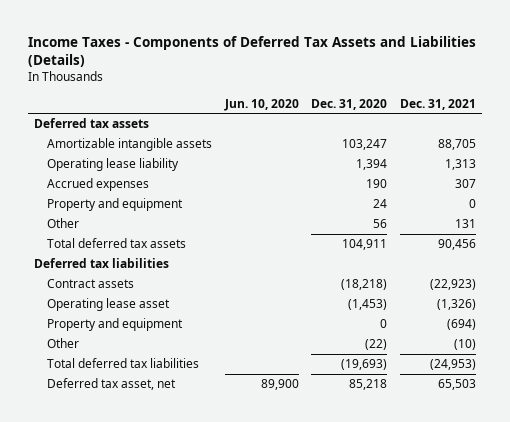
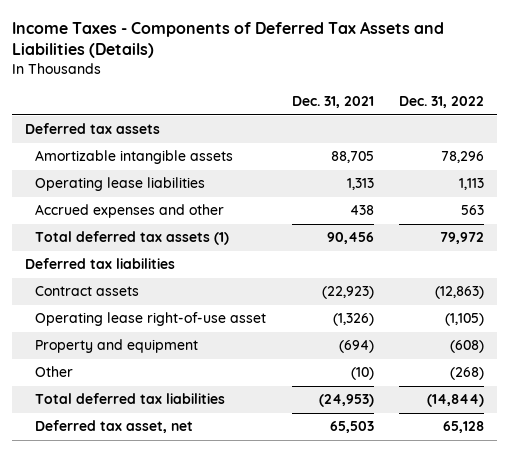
[223,98,299,111] Jun. 10, 2020 -> none
[311,98,388,110] Dec. 31, 2020 -> none
none -> [398,96,484,109] Dec. 31, 2022
[47,178,150,192] Accrued expenses -> none
[47,198,184,212] Property and equipment -> none
[47,158,180,172] Operating lease liability -> [35,177,206,192] Operating lease liabilities
[47,218,80,229] Other -> [35,204,225,219] Accrued expenses and other
[454,219,476,229] 131 -> [349,205,374,216] 438
[47,238,187,249] Total deferred tax assets -> [35,231,230,246] Total deferred tax assets (1)
[47,298,171,312] Operating lease asset -> [35,312,267,327] Operating lease right-of-use asset

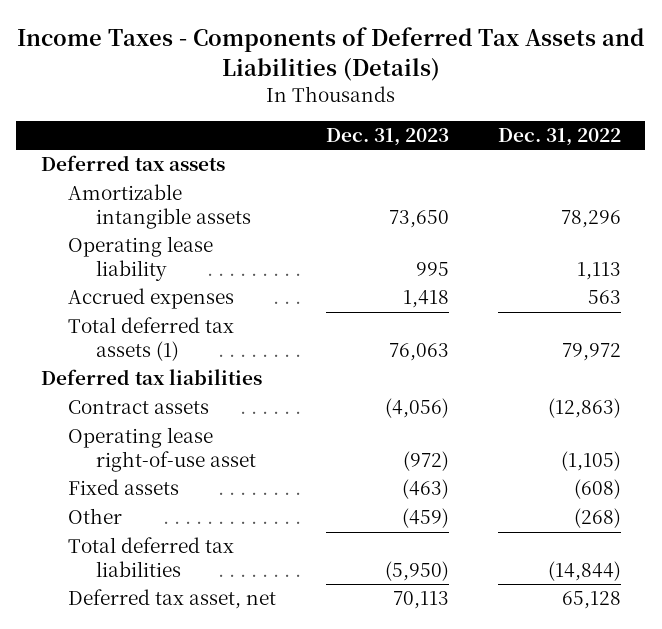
[291,96,374,109] Dec. 31, 2021 -> none
none -> [325,128,449,147] Dec. 31, 2023
[35,177,206,192] Operating lease liabilities -> [68,236,214,281] Operating lease liability
[35,204,225,219] Accrued expenses and other -> [68,288,235,310] Accrued expenses
[35,339,199,354] Property and equipment -> [68,479,180,496] Fixed assets

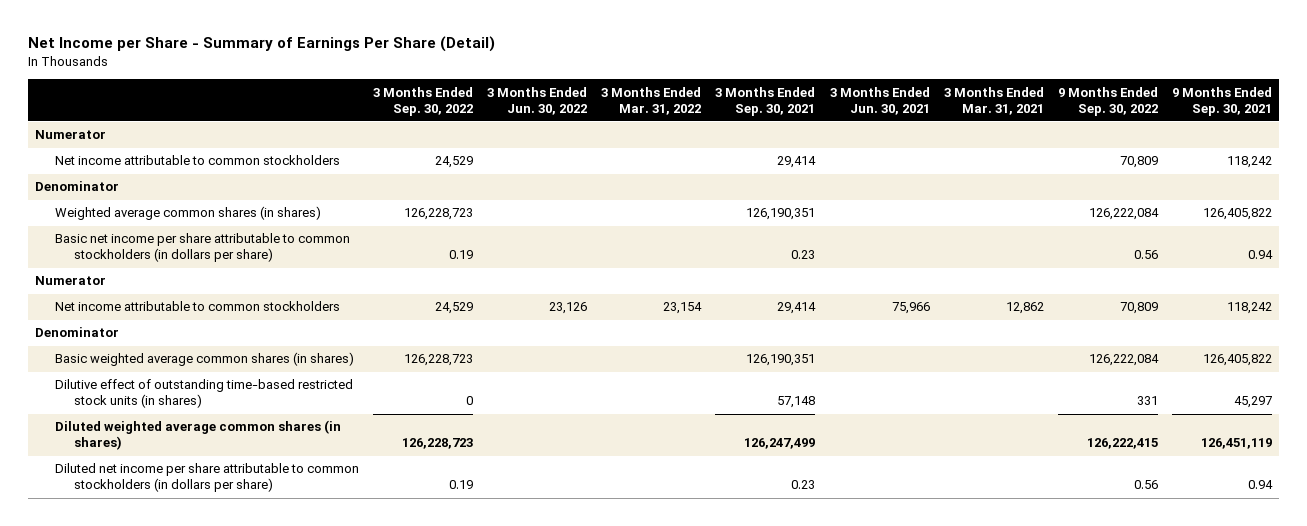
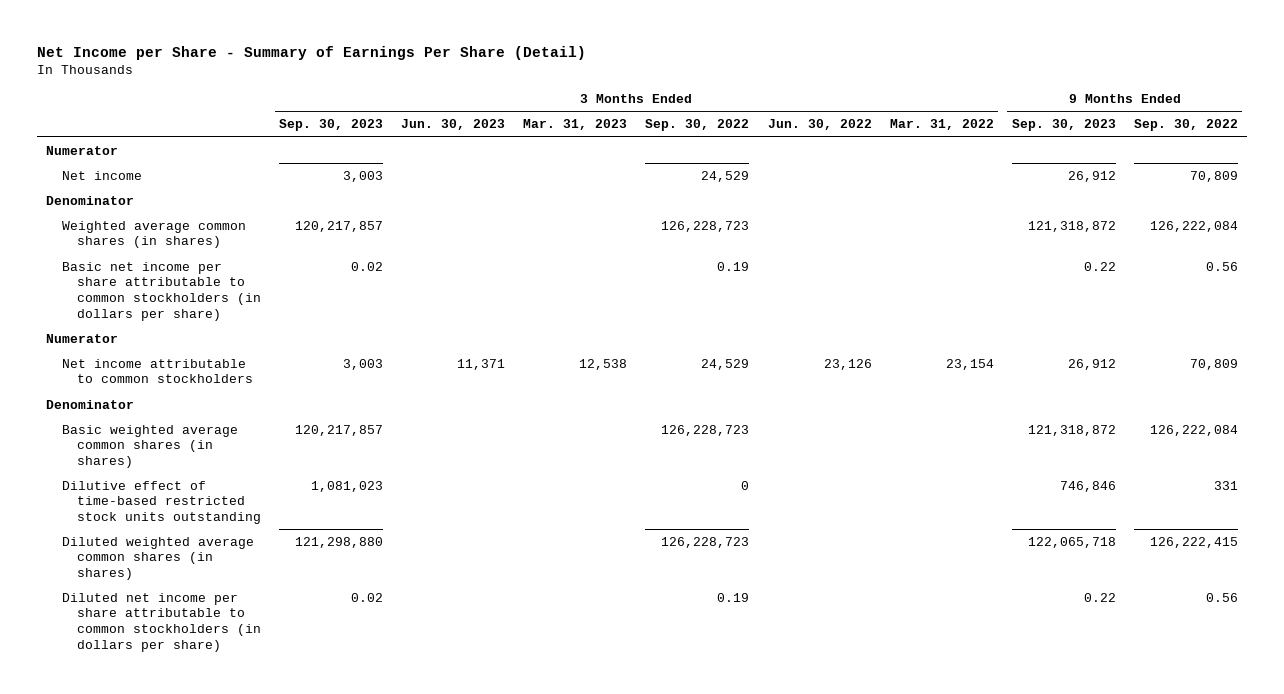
[715,86,816,116] 3 Months Ended Sep. 30, 2021 -> none
[829,86,930,115] 3 Months Ended Jun. 30, 2021 -> none
[943,86,1044,115] 3 Months Ended Mar. 31, 2021 -> none
[1172,86,1273,116] 9 Months Ended Sep. 30, 2021 -> none
none -> [279,119,384,132] Sep. 30, 2023
none -> [401,119,506,131] Jun. 30, 2023
none -> [523,119,628,131] Mar. 31, 2023
none -> [1011,119,1116,132] Sep. 30, 2023
[54,155,340,166] Net income attributable to common stockholders -> [61,170,142,180] Net income
[54,379,353,409] Dilutive effect of outstanding time-based restricted stock units (in shares) -> [61,480,262,525] Dilutive effect of time-based restricted stock units outstanding

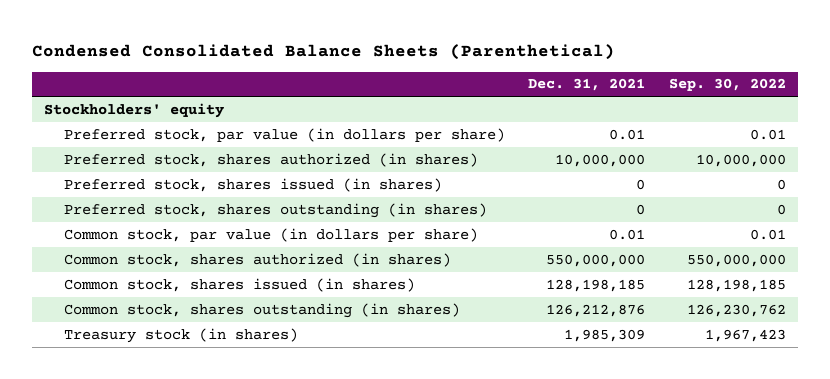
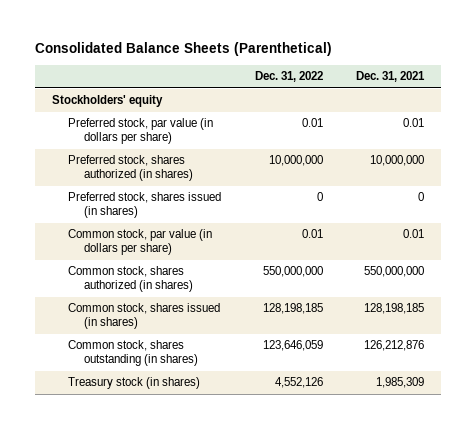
[32,44,616,61] Condensed Consolidated Balance Sheets (Parenthetical) -> [35,42,333,57] Consolidated Balance Sheets (Parenthetical)
[668,78,786,92] Sep. 30, 2022 -> none
none -> [254,71,323,83] Dec. 31, 2022
[63,202,487,218] Preferred stock, shares outstanding (in shares) -> none

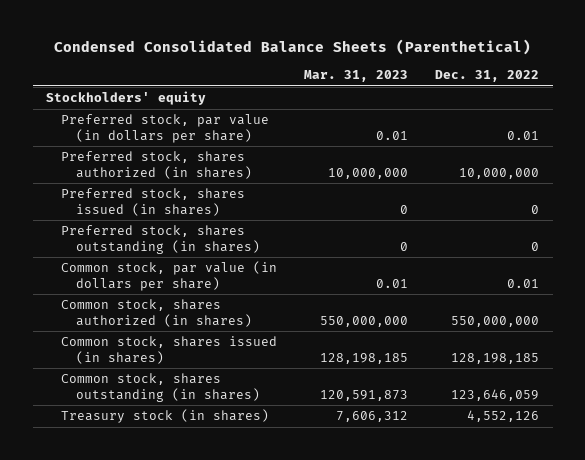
[35,42,333,57] Consolidated Balance Sheets (Parenthetical) -> [53,38,531,55] Condensed Consolidated Balance Sheets (Parenthetical)
[356,71,426,83] Dec. 31, 2021 -> none
none -> [304,70,409,83] Mar. 31, 2023
none -> [60,225,260,254] Preferred stock, shares outstanding (in shares)

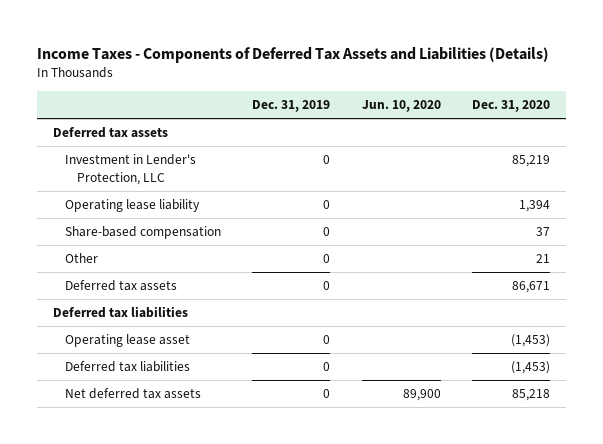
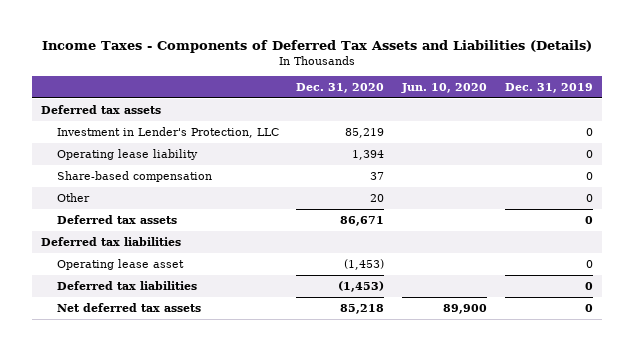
[536,254,551,264] 21 -> [370,193,385,202] 20

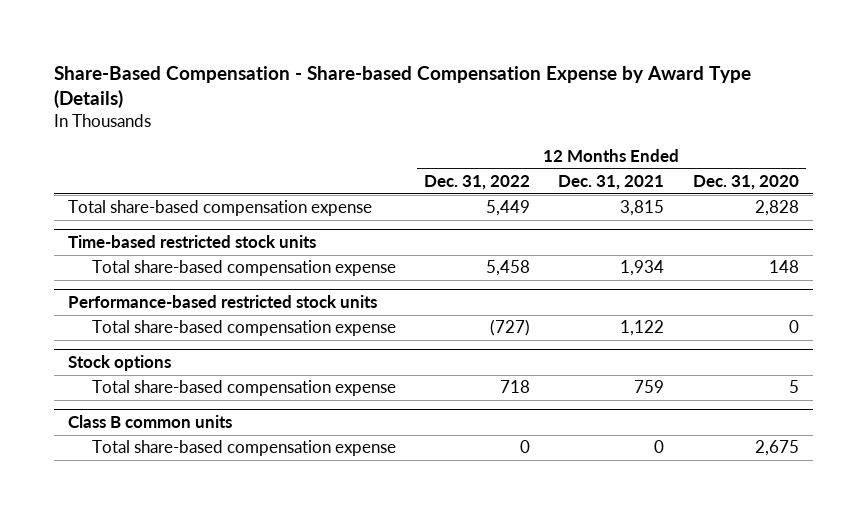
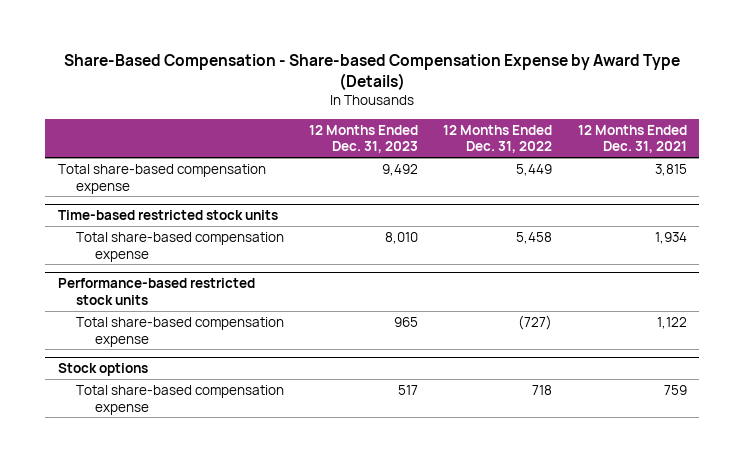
[692,175,799,191] Dec. 31, 2020 -> none
none -> [309,124,419,154] 12 Months Ended Dec. 31, 2023
[68,415,233,429] Class B common units -> none
[91,440,396,457] Total share-based compensation expense -> none

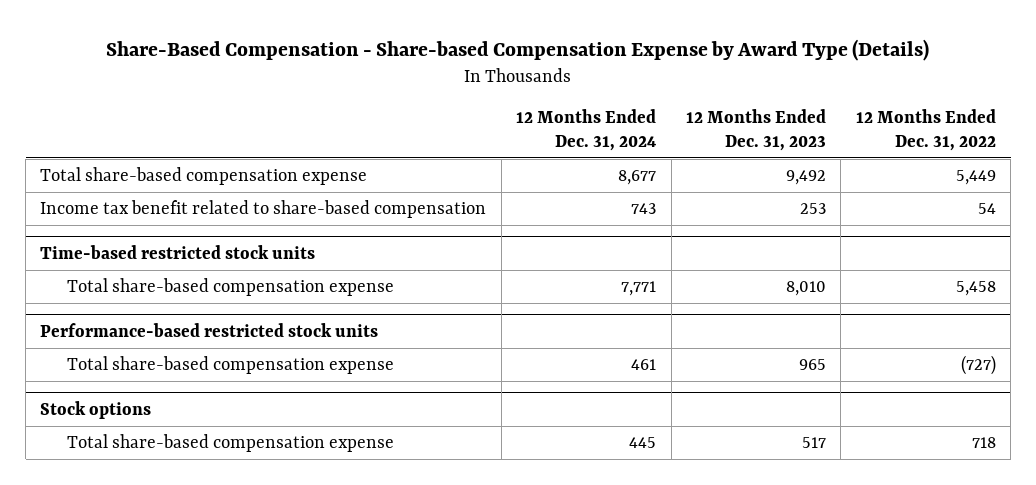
[577,124,687,154] 12 Months Ended Dec. 31, 2021 -> none
none -> [516,109,657,151] 12 Months Ended Dec. 31, 2024
none -> [40,200,487,219] Income tax benefit related to share-based compensation

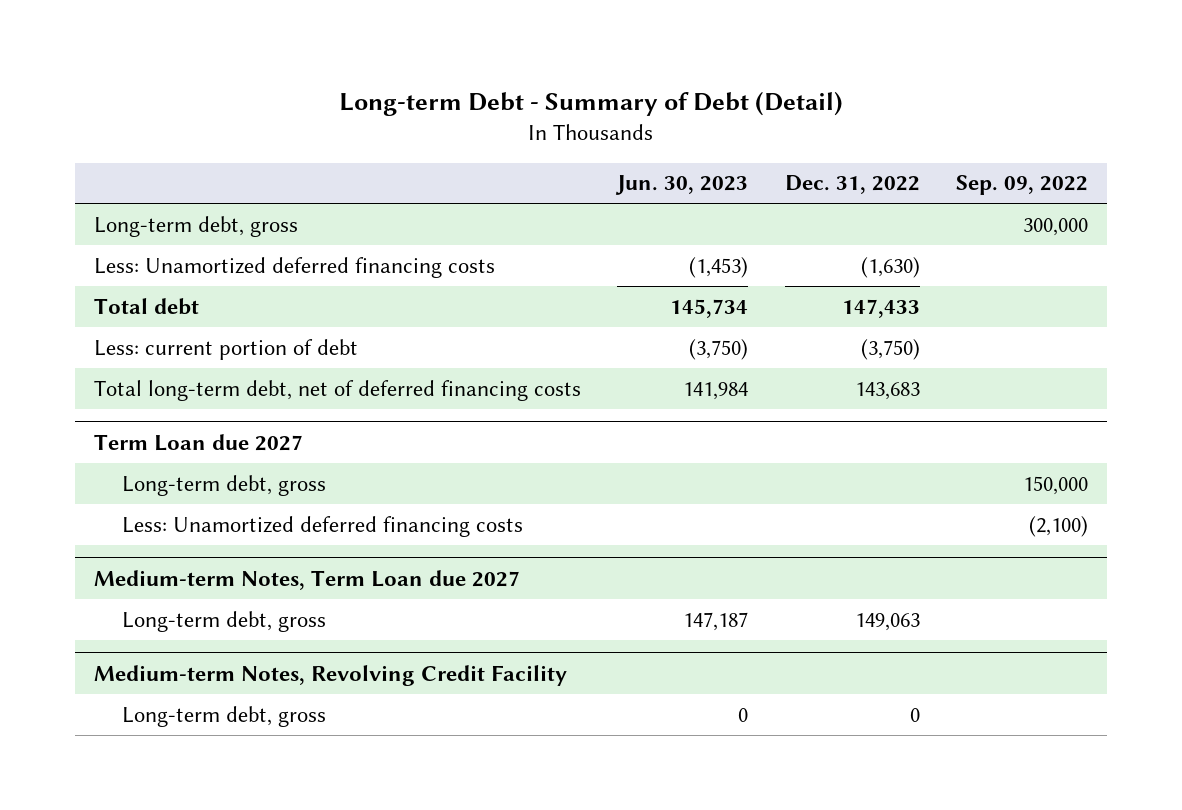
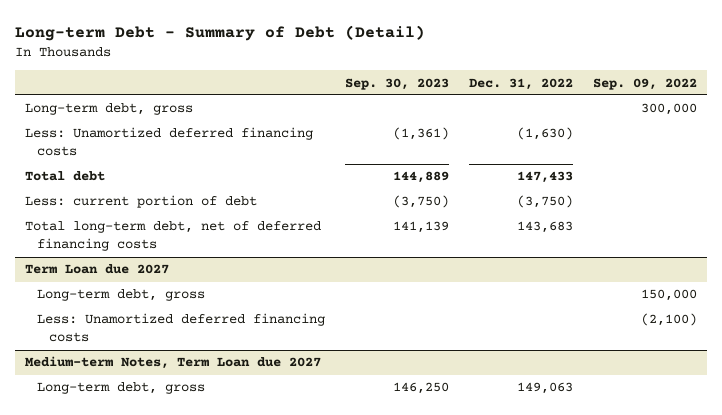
[615,175,749,196] Jun. 30, 2023 -> none
none -> [344,77,449,90] Sep. 30, 2023
[93,664,567,686] Medium-term Notes, Revolving Credit Facility -> none
[121,705,326,727] Long-term debt, gross -> none

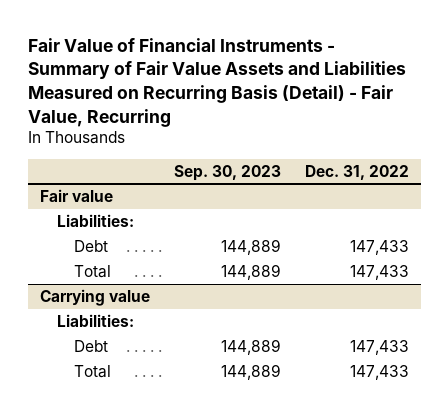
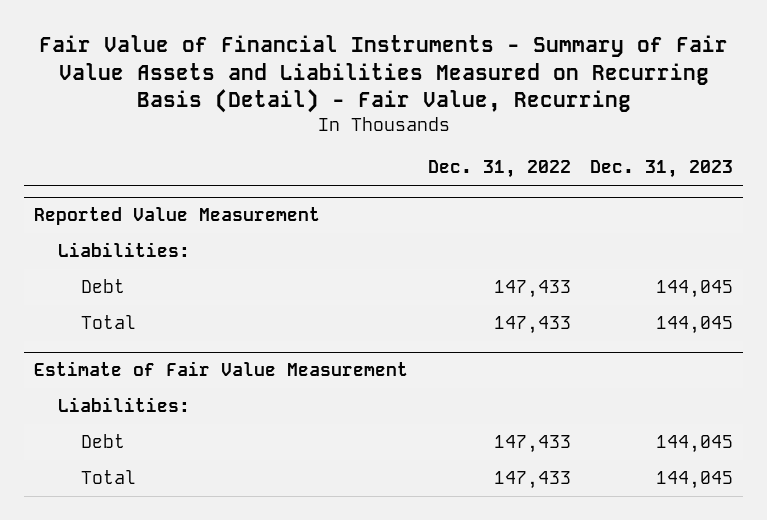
[173,164,281,181] Sep. 30, 2023 -> none
none -> [590,160,734,179] Dec. 31, 2023
[39,188,113,202] Fair value -> [34,207,321,226] Reported Value Measurement
[39,288,150,306] Carrying value -> [34,361,409,377] Estimate of Fair Value Measurement

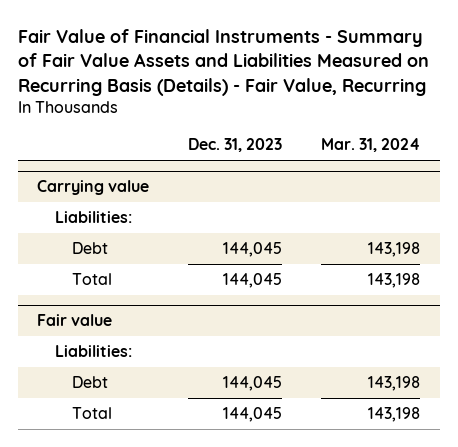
[38,35,728,114] Fair Value of Financial Instruments - Summary of Fair Value Assets and Liabilities Measured on Recurring Basis (Detail) - Fair Value, Recurring -> [17,28,429,96] Fair Value of Financial Instruments - Summary of Fair Value Assets and Liabilities Measured on Recurring Basis (Details) - Fair Value, Recurring
[427,160,571,179] Dec. 31, 2022 -> none
none -> [321,138,421,153] Mar. 31, 2024
[34,207,321,226] Reported Value Measurement -> [37,180,150,196] Carrying value
[34,361,409,377] Estimate of Fair Value Measurement -> [37,314,113,327] Fair value

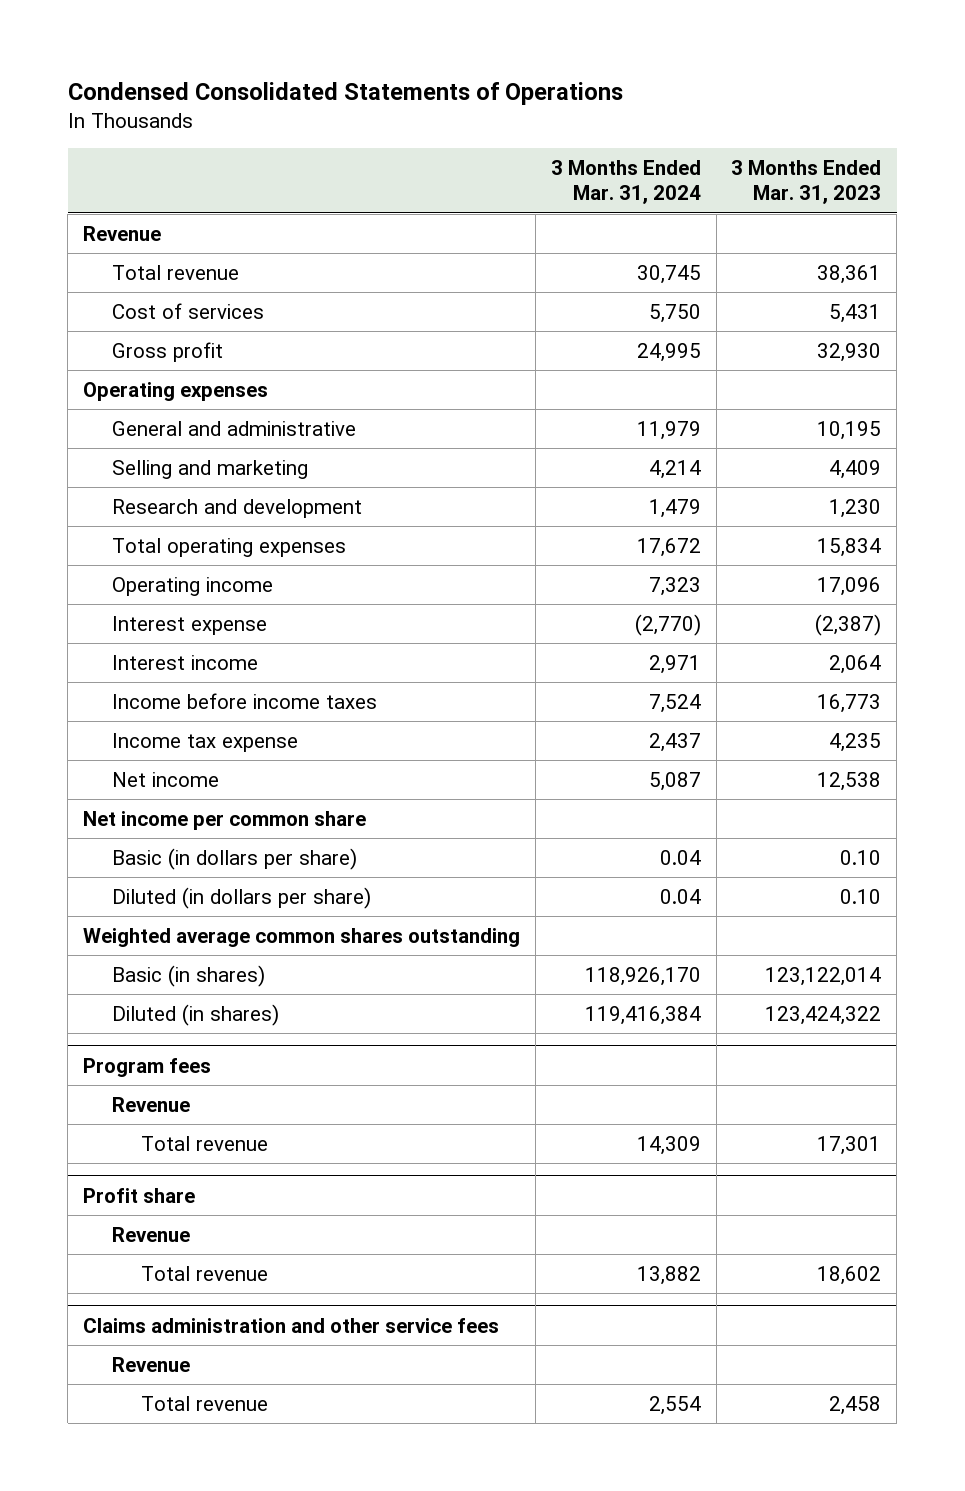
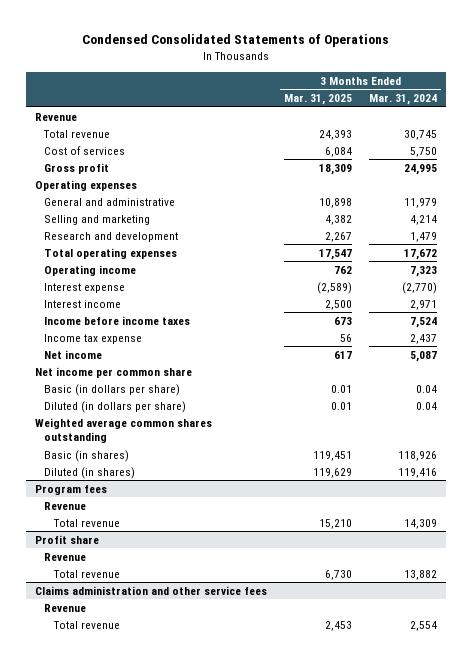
[731,160,882,205] 3 Months Ended Mar. 31, 2023 -> none
none -> [284,93,353,105] Mar. 31, 2025
[584,966,701,986] 118,926,170 -> [398,450,438,461] 118,926
[584,1005,701,1025] 119,416,384 -> [398,467,438,478] 119,416

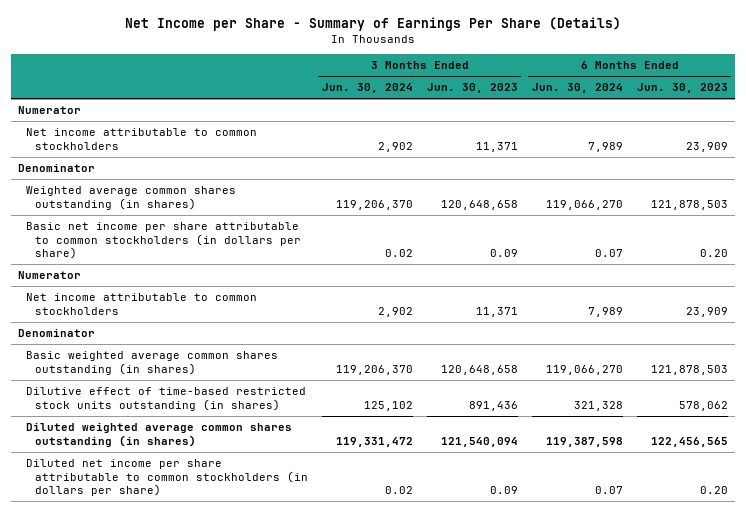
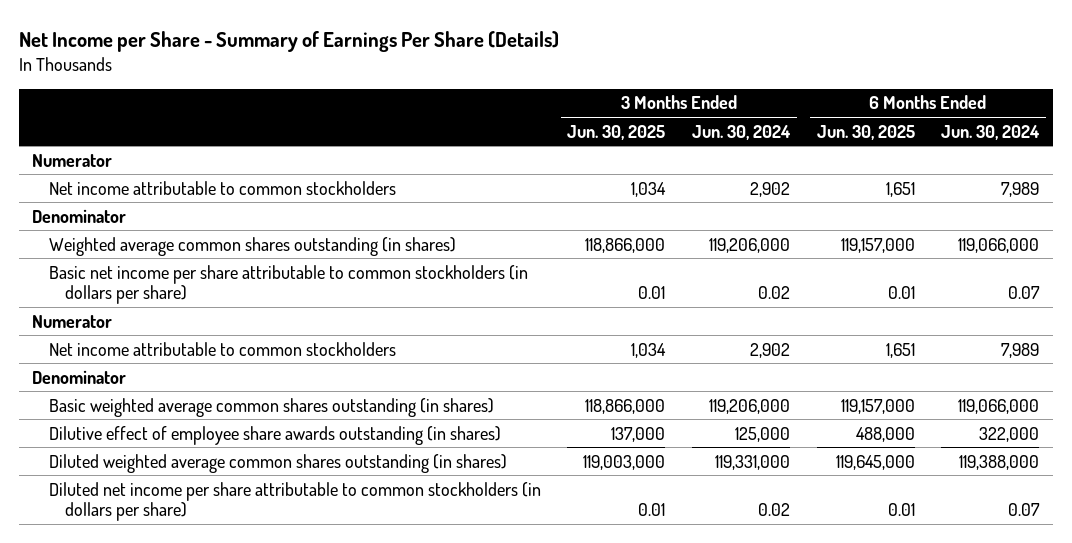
[426,83,518,94] Jun. 30, 2023 -> none
[636,83,728,94] Jun. 30, 2023 -> none
none -> [567,124,666,140] Jun. 30, 2025
none -> [816,124,915,140] Jun. 30, 2025
[335,199,413,210] 119,206,370 -> [709,237,791,253] 119,206,000
[545,199,623,210] 119,066,270 -> [958,237,1040,253] 119,066,000
[335,364,413,375] 119,206,370 -> [709,398,791,414] 119,206,000
[545,364,623,375] 119,066,270 -> [958,398,1040,414] 119,066,000
[26,387,307,411] Dilutive effect of time-based restricted stock units outstanding (in shares) -> [48,425,501,445] Dilutive effect of employee share awards outstanding (in shares)
[363,400,413,411] 125,102 -> [735,426,791,442] 125,000
[573,400,623,411] 321,328 -> [979,426,1040,442] 322,000
[335,436,413,447] 119,331,472 -> [715,454,791,470] 119,331,000
[545,436,623,447] 119,387,598 -> [959,454,1040,470] 119,388,000

